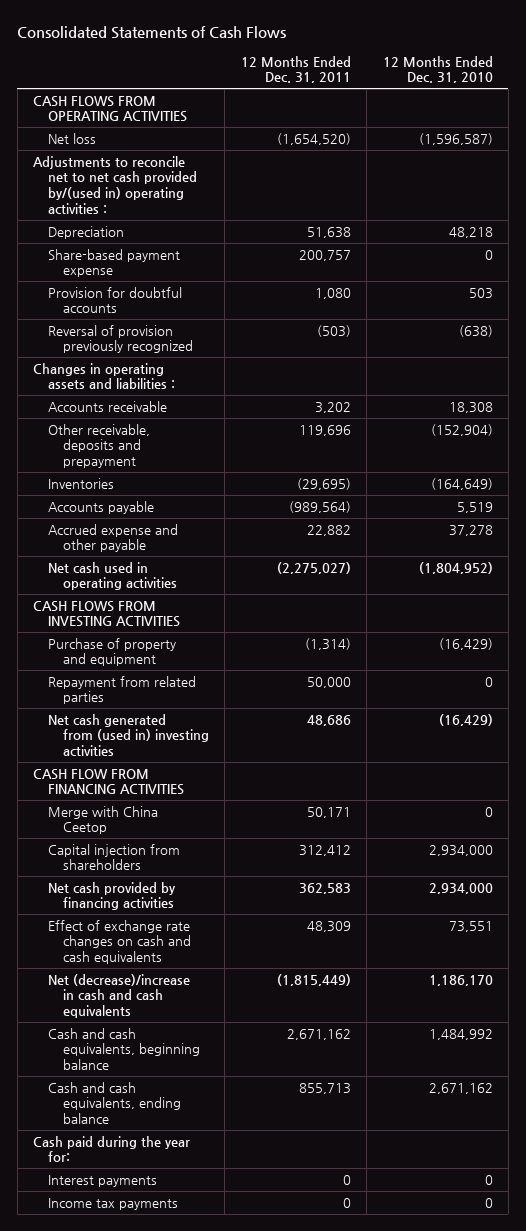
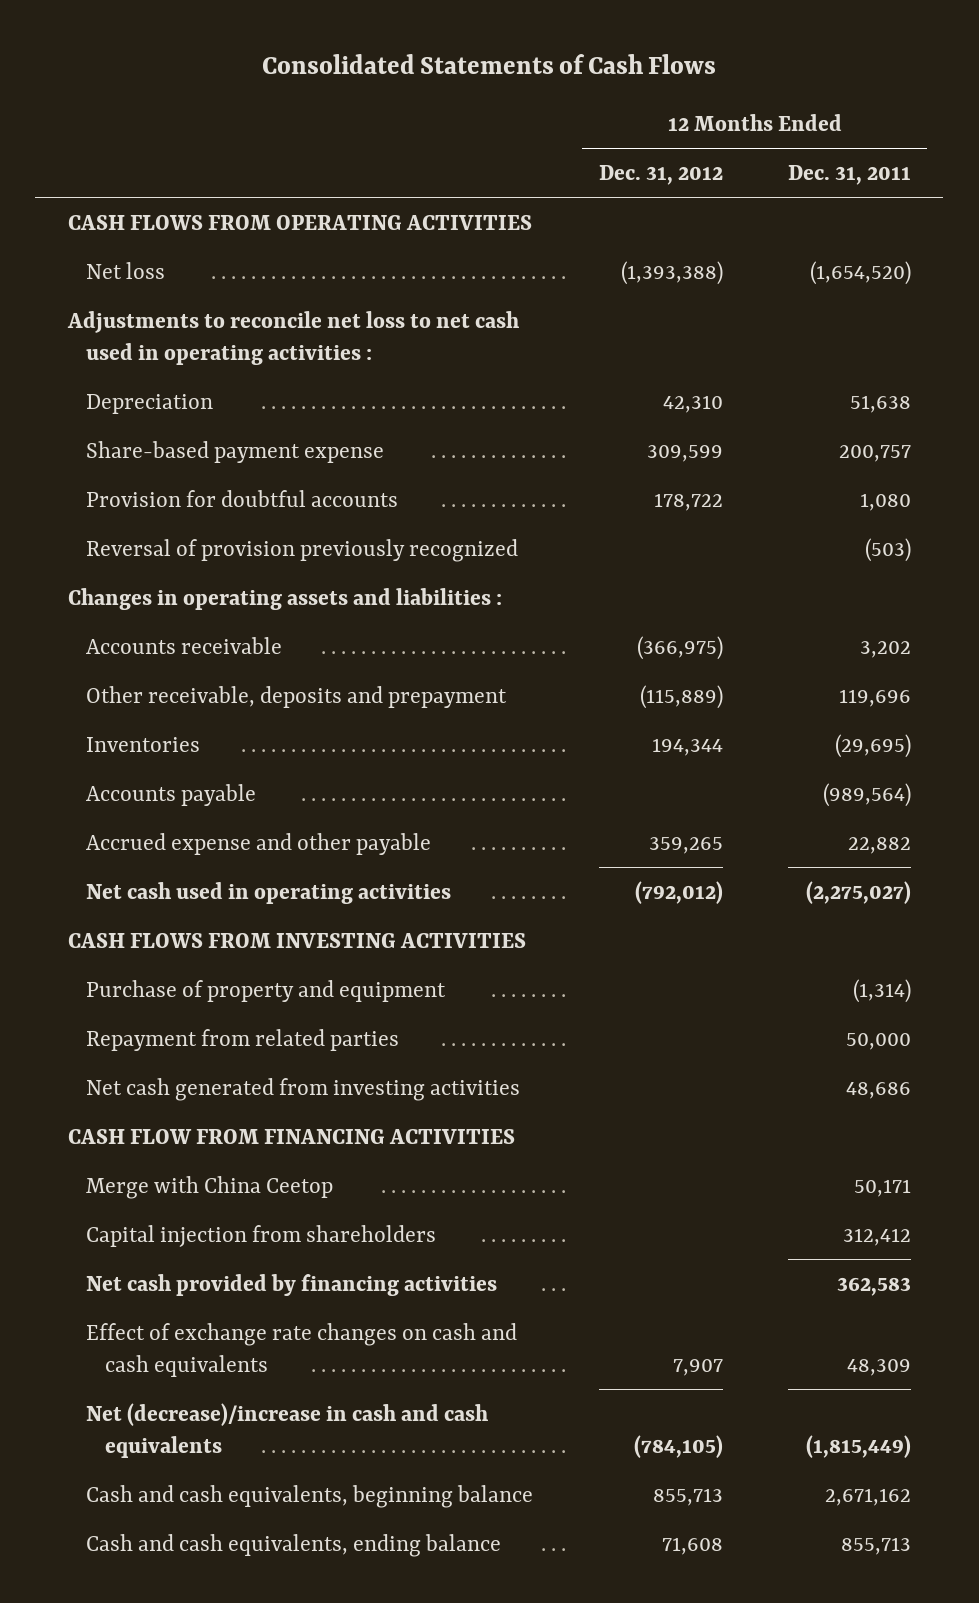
[382,55,493,84] 12 Months Ended Dec. 31, 2010 -> none
none -> [598,164,723,185] Dec. 31, 2012
[33,155,198,214] Adjustments to reconcile net to net cash provided by/(used in) operating activities : -> [66,310,519,365] Adjustments to reconcile net loss to net cash used in operating activities :
[48,713,209,757] Net cash generated from (used in) investing activities -> [86,1077,521,1101] Net cash generated from investing activities
[33,1135,191,1163] Cash paid during the year for: -> none
[48,1174,158,1187] Interest payments -> none
[48,1197,179,1210] Income tax payments -> none

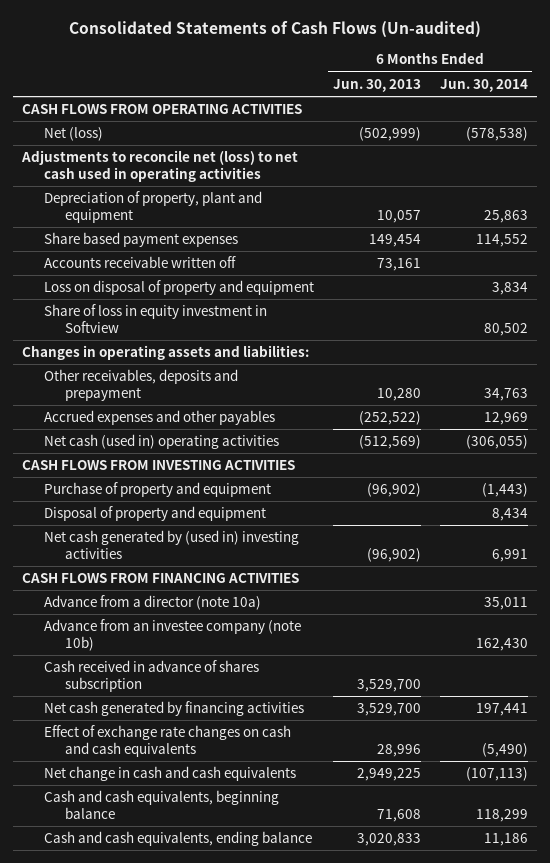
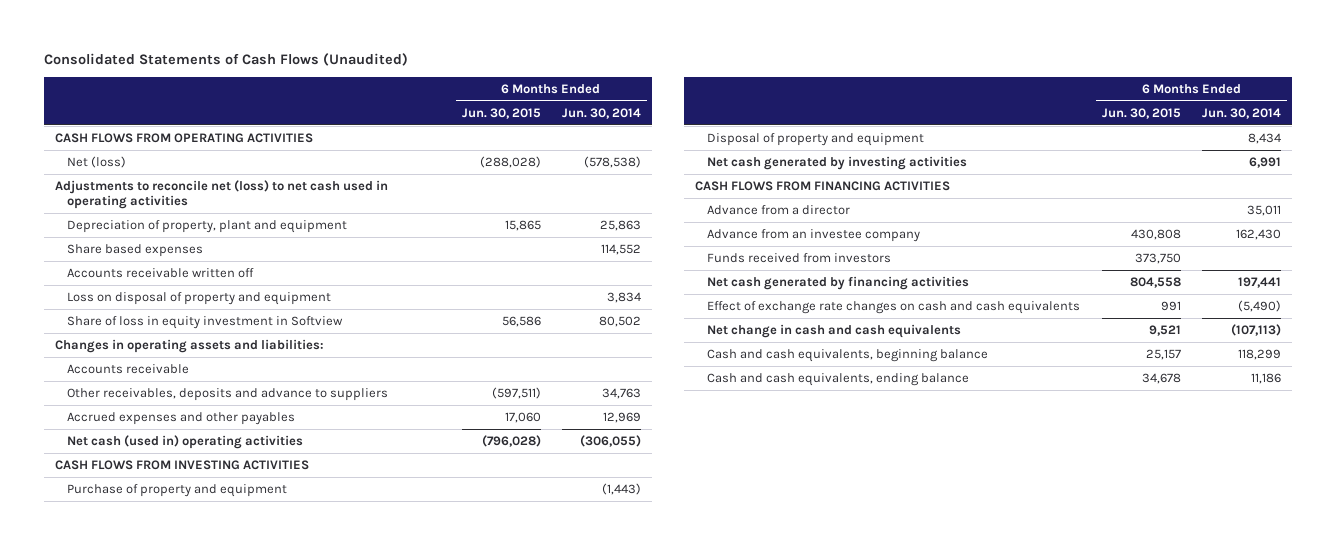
[68,20,481,38] Consolidated Statements of Cash Flows (Un-audited) -> [43,52,408,66] Consolidated Statements of Cash Flows (Unaudited)
[332,78,421,92] Jun. 30, 2013 -> none
none -> [461,107,541,119] Jun. 30, 2015
[43,232,238,248] Share based payment expenses -> [66,244,203,258] Share based expenses
none -> [66,364,189,375] Accounts receivable
[43,369,238,402] Other receivables, deposits and prepayment -> [66,388,388,402] Other receivables, deposits and advance to suppliers
[43,530,299,560] Net cash generated by (used in) investing activities -> [707,156,968,171] Net cash generated by investing activities
[43,660,259,693] Cash received in advance of shares subscription -> none
[43,595,261,611] Advance from a director (note 10a) -> [707,205,851,216] Advance from a director
[43,619,301,652] Advance from an investee company (note 10b) -> [707,229,921,243] Advance from an investee company
none -> [707,253,892,264] Funds received from investors

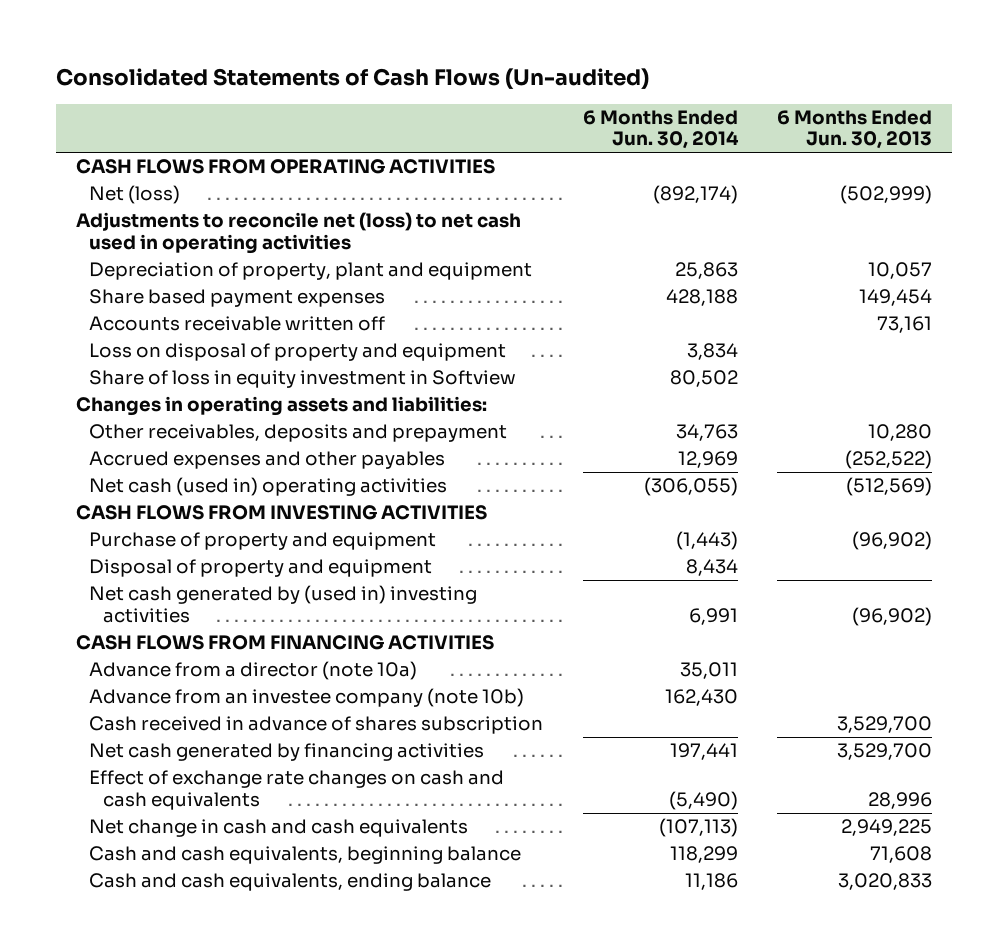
[43,52,408,66] Consolidated Statements of Cash Flows (Unaudited) -> [56,67,650,89] Consolidated Statements of Cash Flows (Un-audited)
[461,107,541,119] Jun. 30, 2015 -> none
none -> [777,109,933,150] 6 Months Ended Jun. 30, 2013
[584,156,642,169] (578,538) -> [652,185,738,205] (892,174)
[66,244,203,258] Share based expenses -> [89,289,386,308] Share based payment expenses
[601,244,642,256] 114,552 -> [665,289,738,307] 428,188
[66,364,189,375] Accounts receivable -> none
[66,388,388,402] Other receivables, deposits and advance to suppliers -> [89,424,508,443] Other receivables, deposits and prepayment
[707,156,968,171] Net cash generated by investing activities -> [89,585,478,623] Net cash generated by (used in) investing activities
[707,253,892,264] Funds received from investors -> none
[707,205,851,216] Advance from a director -> [89,661,418,681] Advance from a director (note 10a)
[707,229,921,243] Advance from an investee company -> [89,688,525,708] Advance from an investee company (note 10b)
none -> [89,716,544,735] Cash received in advance of shares subscription

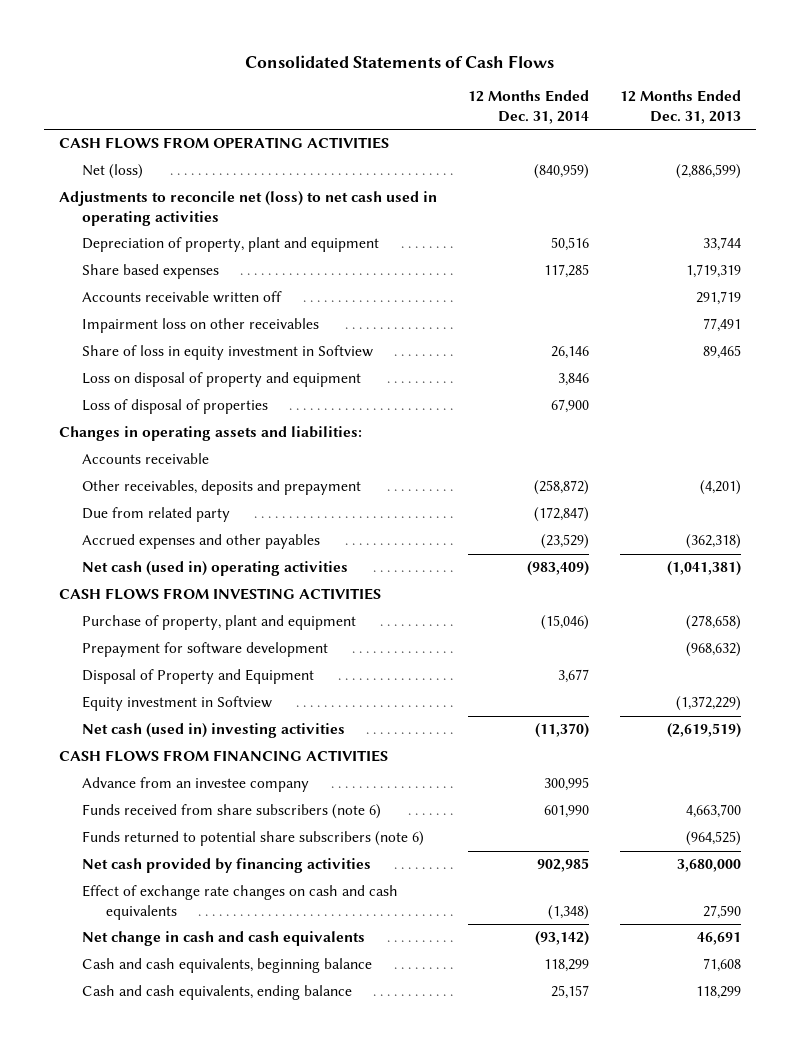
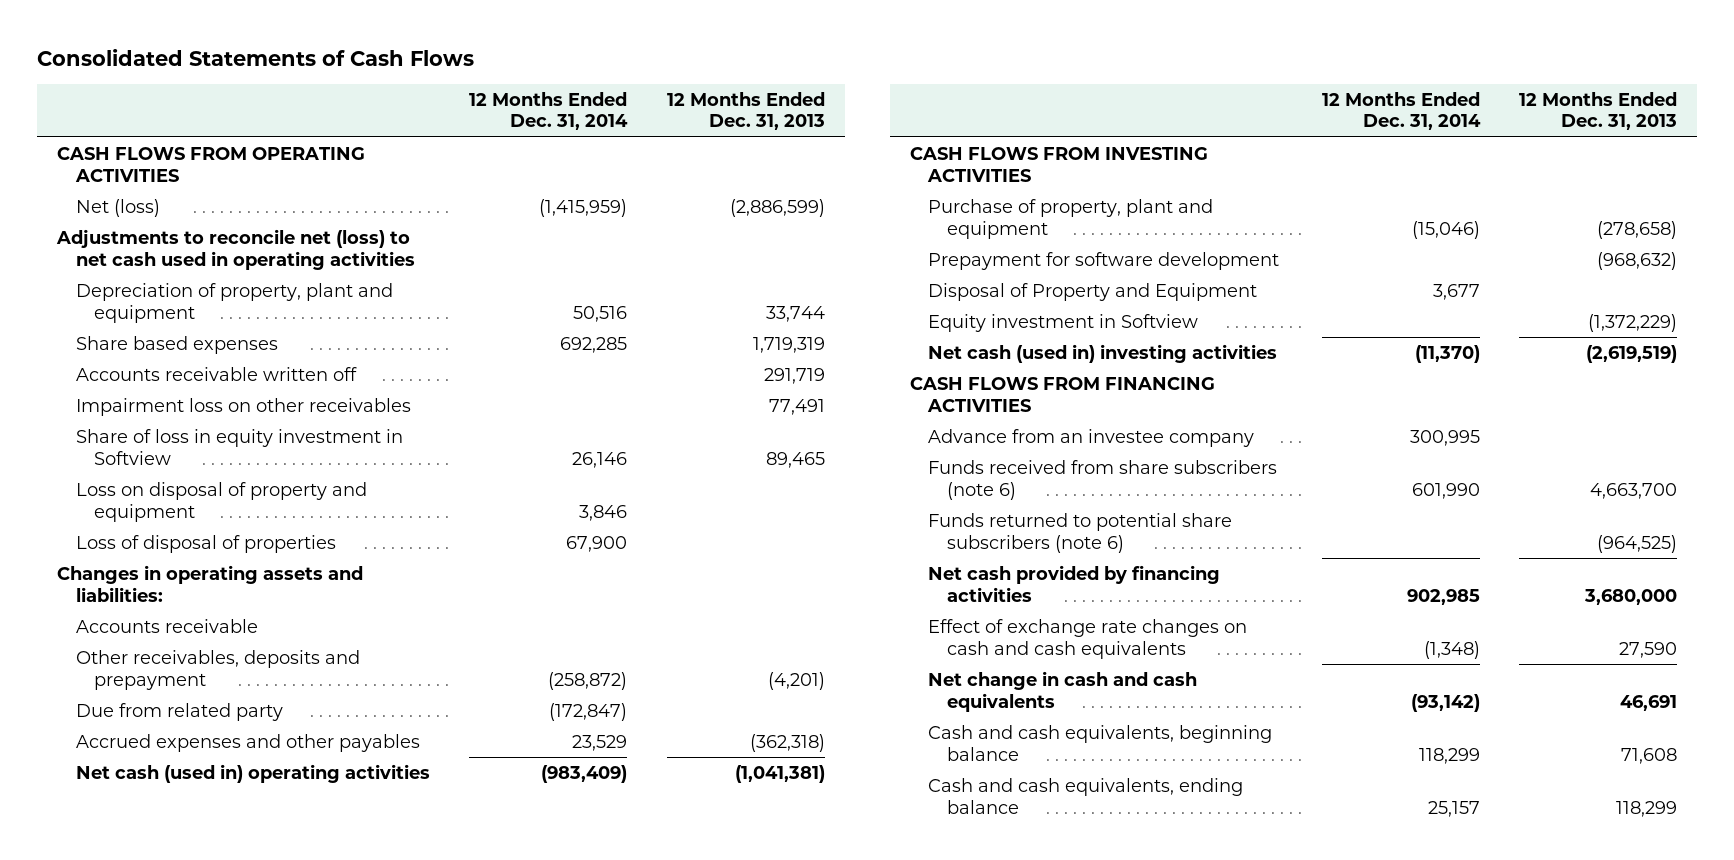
[533,164,589,180] (840,959) -> [539,199,628,218] (1,415,959)
[543,264,589,279] 117,285 -> [560,337,628,354] 692,285
[540,534,589,550] (23,529) -> [572,735,628,752] 23,529

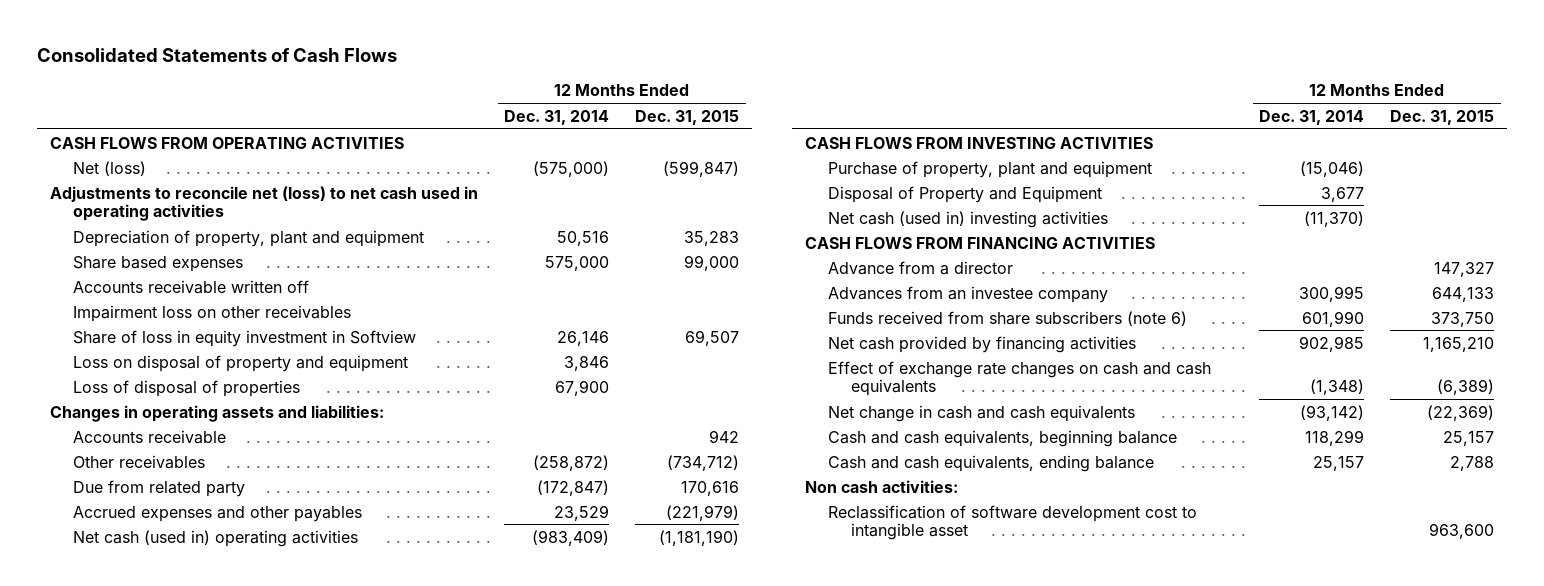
[666,91,825,131] 12 Months Ended Dec. 31, 2013 -> none
none -> [635,109,740,125] Dec. 31, 2015
[539,199,628,218] (1,415,959) -> [533,160,610,177] (575,000)
[560,337,628,354] 692,285 -> [545,255,610,271] 575,000
[75,650,360,690] Other receivables, deposits and prepayment -> [73,454,206,469] Other receivables
[928,252,1280,271] Prepayment for software development -> none
[928,314,1199,333] Equity investment in Softview -> none
none -> [828,260,1014,275] Advance from a director
[928,429,1255,448] Advance from an investee company -> [828,285,1109,303] Advances from an investee company
[928,513,1233,553] Funds returned to potential share subscribers (note 6) -> none
none -> [805,479,959,493] Non cash activities:
none -> [828,504,1198,541] Reclassification of software development cost to intangible asset

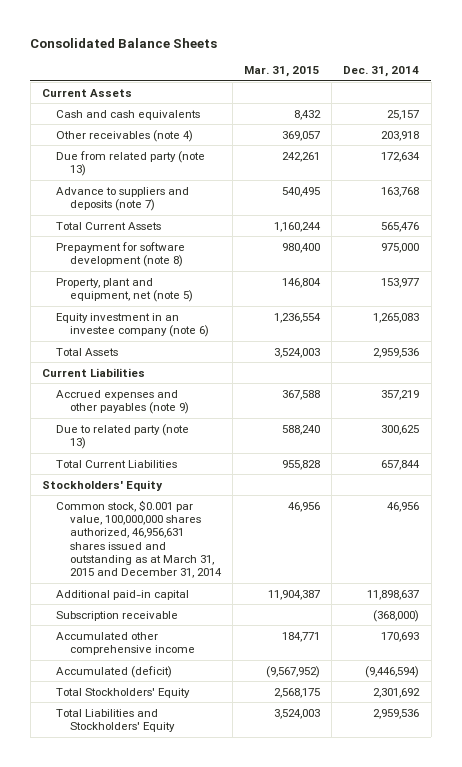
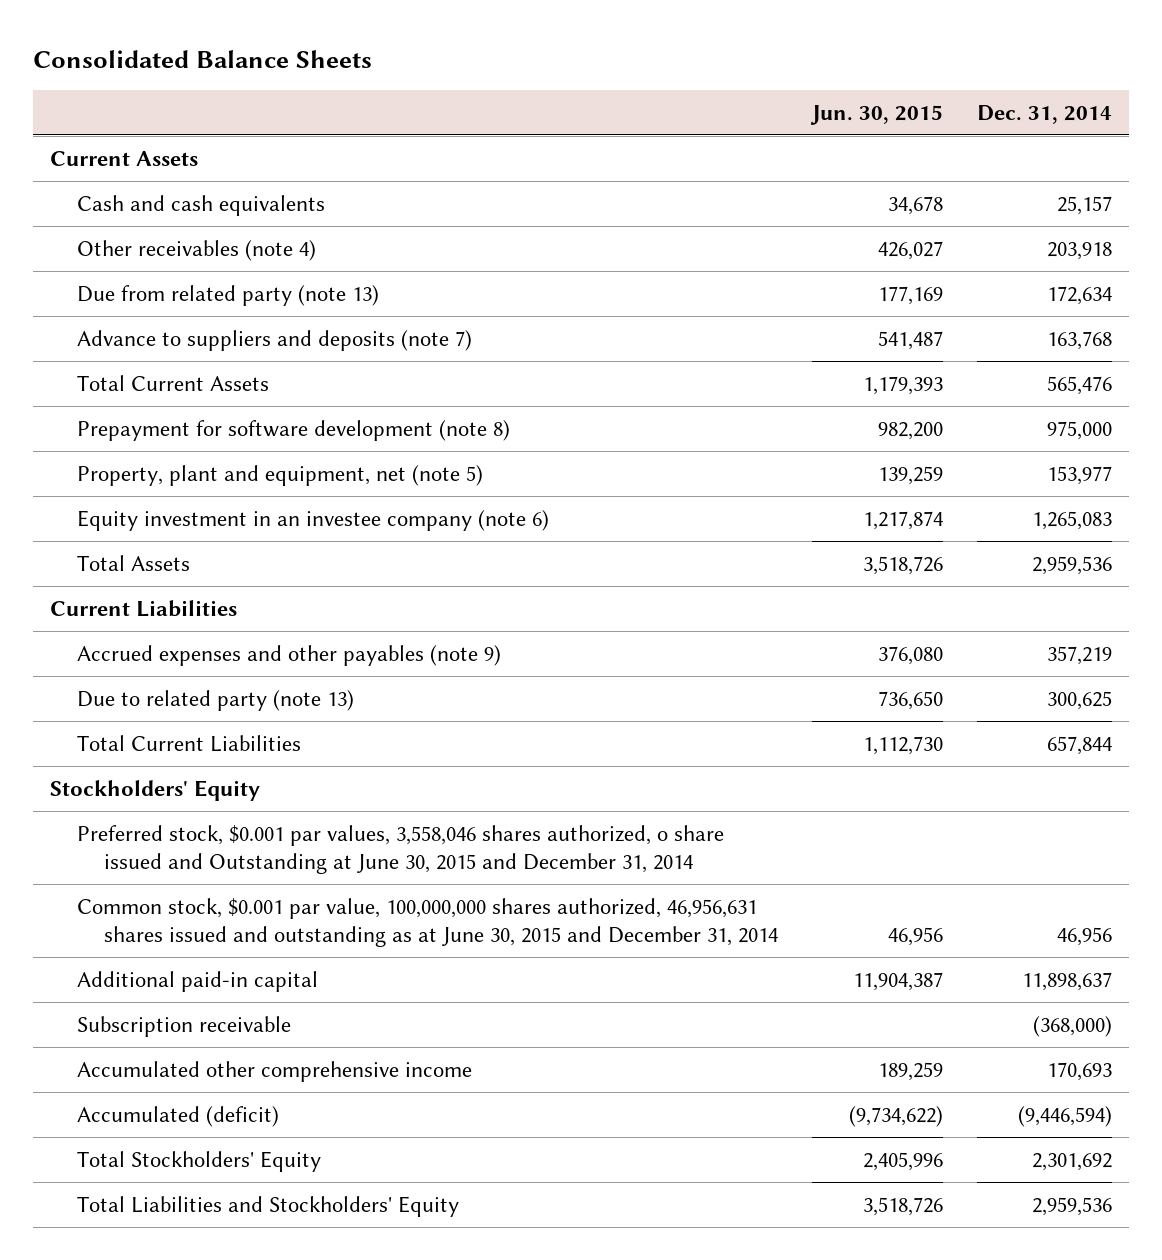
[243,66,320,78] Mar. 31, 2015 -> none
none -> [810,104,944,125] Jun. 30, 2015
none -> [77,824,725,875] Preferred stock, $0.001 par values, 3,558,046 shares authorized, o share issued and Outstanding at June 30, 2015 and December 31, 2014
[55,499,222,579] Common stock, $0.001 par value, 100,000,000 shares authorized, 46,956,631 shares issued and outstanding as at March 31, 2015 and December 31, 2014 -> [77,897,779,948] Common stock, $0.001 par value, 100,000,000 shares authorized, 46,956,631 shares issued and outstanding as at June 30, 2015 and December 31, 2014

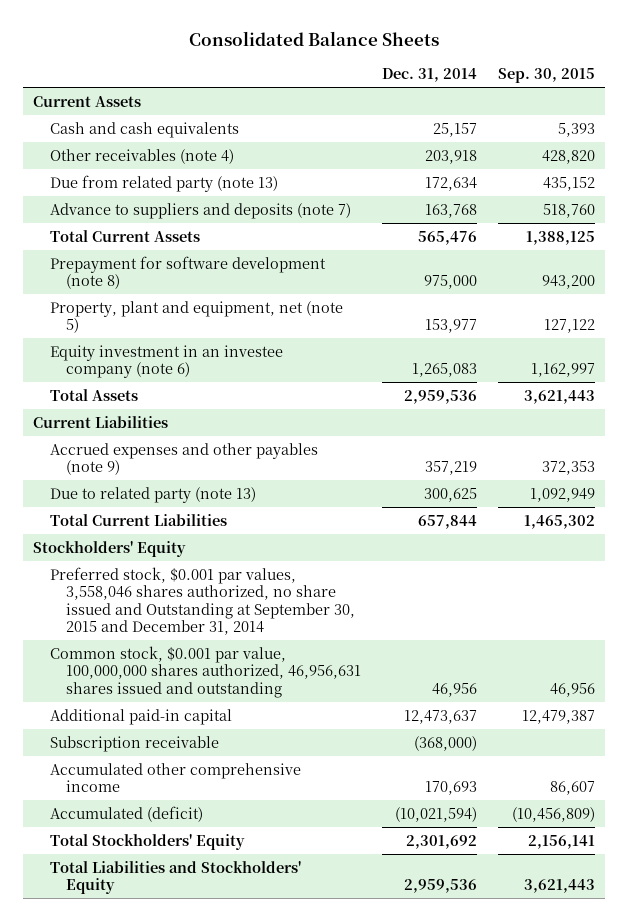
[810,104,944,125] Jun. 30, 2015 -> none
none -> [497,68,595,84] Sep. 30, 2015
[77,824,725,875] Preferred stock, $0.001 par values, 3,558,046 shares authorized, o share issued and Outstanding at June 30, 2015 and December 31, 2014 -> [49,566,355,635] Preferred stock, $0.001 par values, 3,558,046 shares authorized, no share issued and Outstanding at September 30, 2015 and December 31, 2014
[77,897,779,948] Common stock, $0.001 par value, 100,000,000 shares authorized, 46,956,631 shares issued and outstanding as at June 30, 2015 and December 31, 2014 -> [49,645,361,698] Common stock, $0.001 par value, 100,000,000 shares authorized, 46,956,631 shares issued and outstanding
[1022,971,1113,991] 11,898,637 -> [403,709,477,724] 12,473,637
[1018,1105,1113,1127] (9,446,594) -> [394,806,477,822] (10,021,594)

